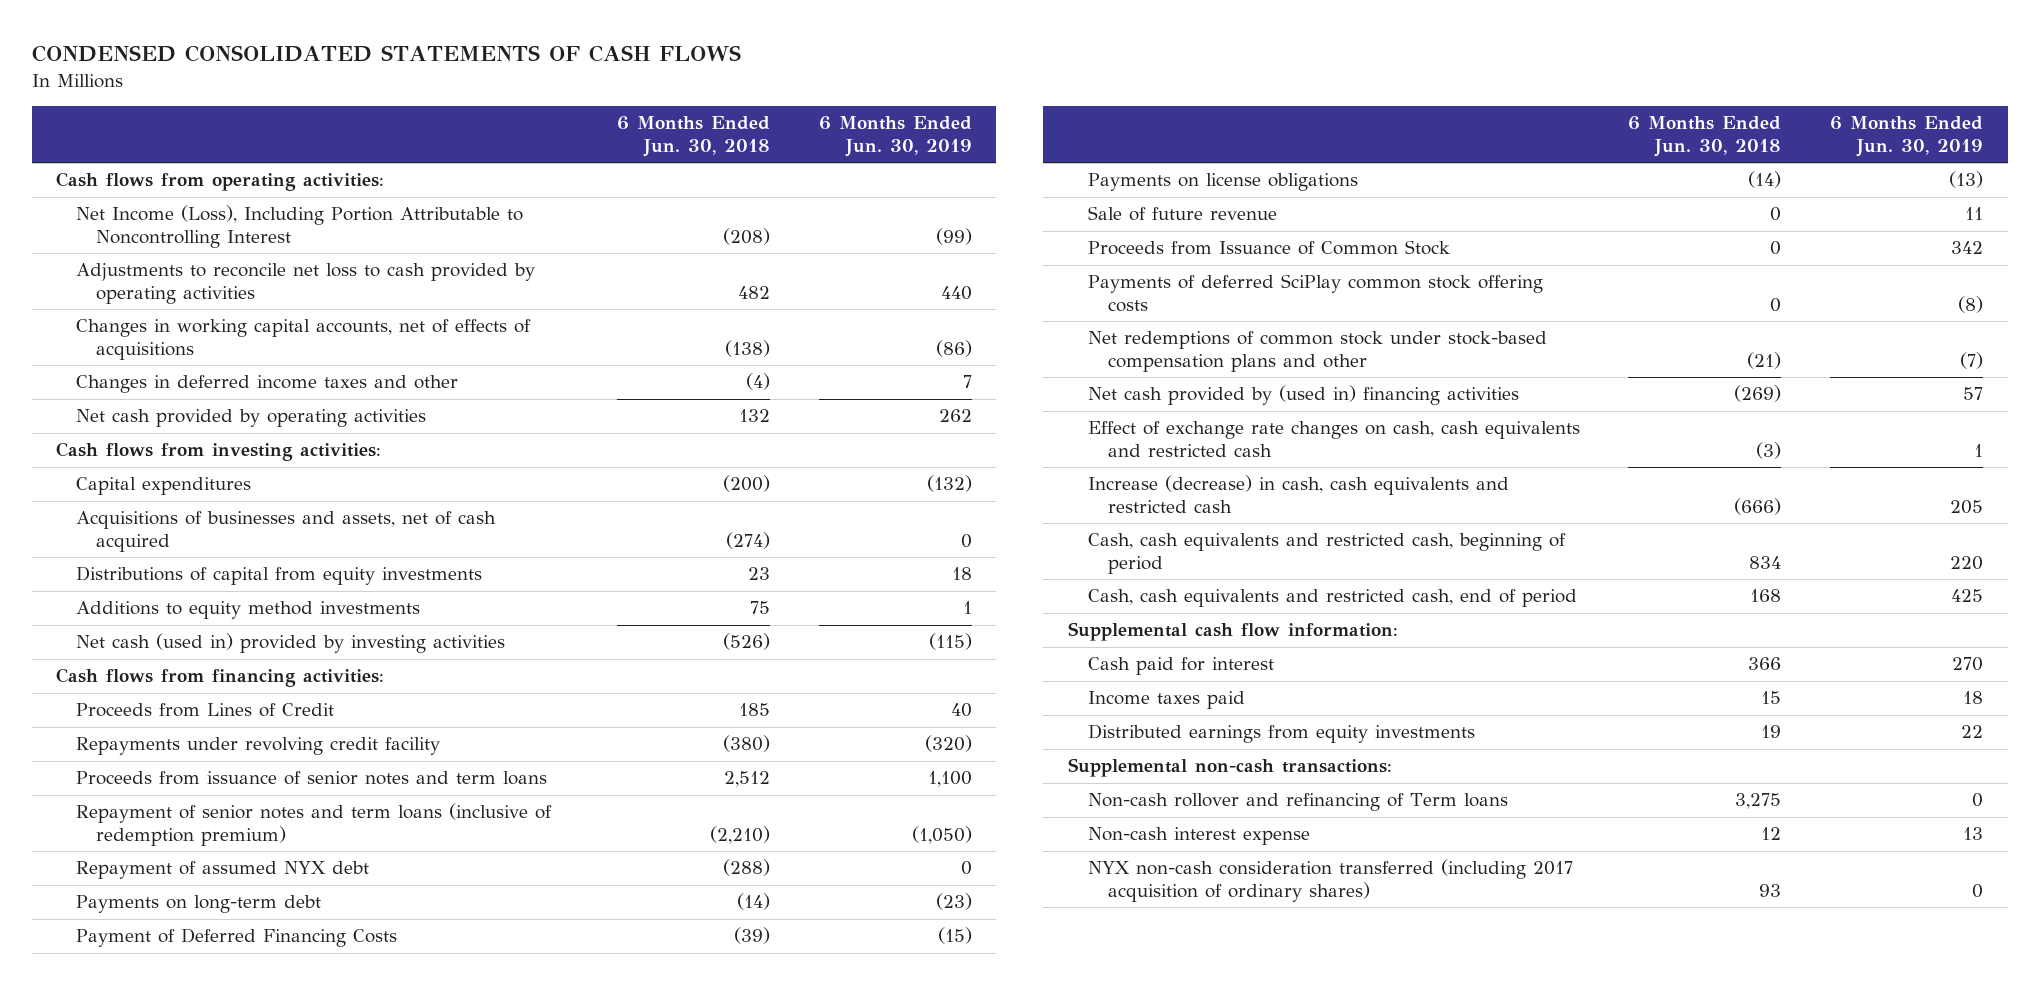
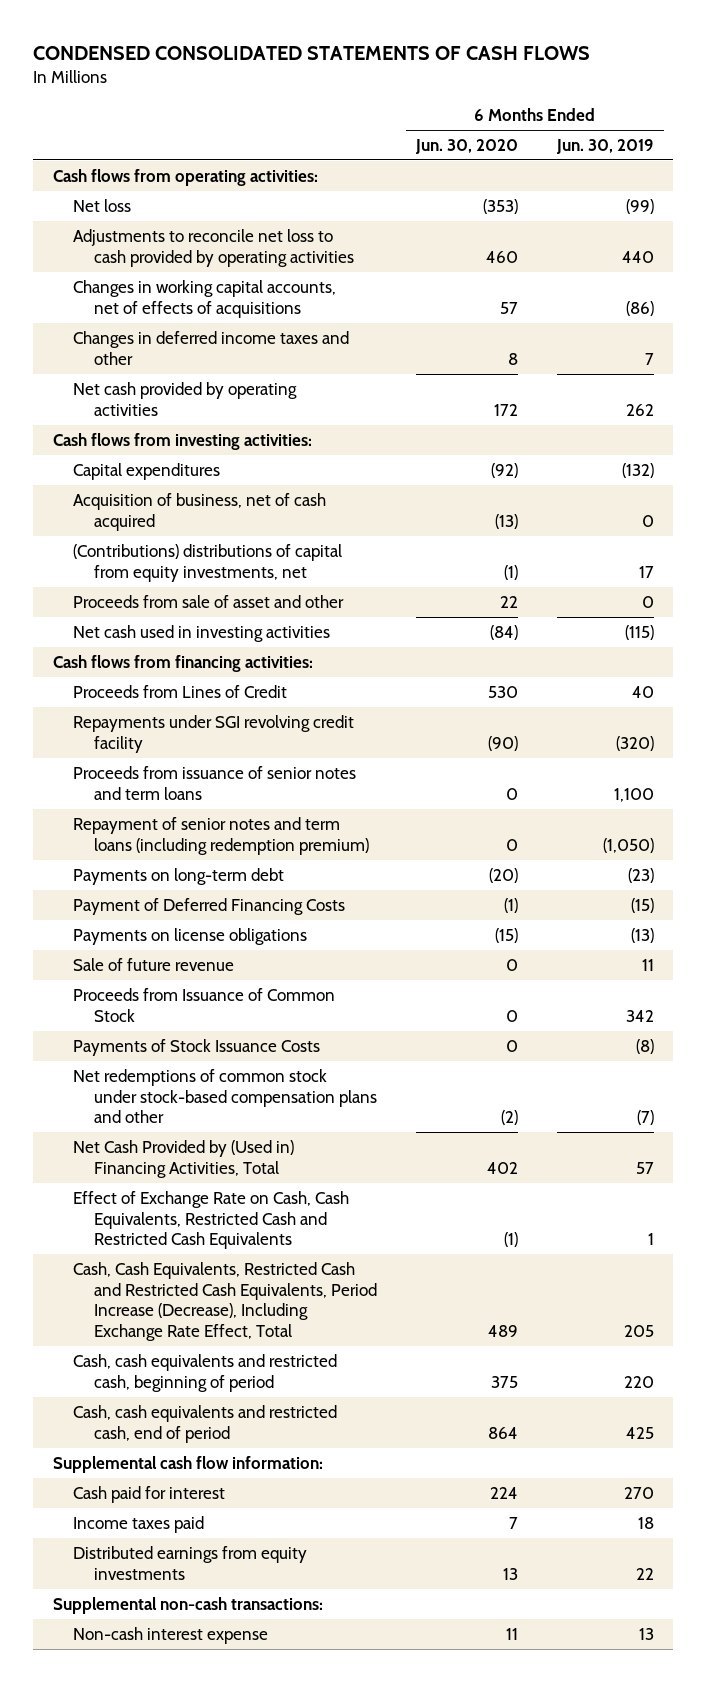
[616,116,770,158] 6 Months Ended Jun. 30, 2018 -> none
none -> [414,139,518,155] Jun. 30, 2020
[76,205,524,249] Net Income (Loss), Including Portion Attributable to Noncontrolling Interest -> [73,198,132,212] Net loss
[76,601,421,620] Additions to equity method investments -> none
[76,511,497,553] Acquisitions of businesses and assets, net of cash acquired -> [73,492,327,531] Acquisition of business, net of cash acquired
[76,566,483,586] Distributions of capital from equity investments -> [73,543,343,582] (Contributions) distributions of capital from equity investments, net
[951,567,972,581] 18 -> [638,565,654,578] 17
none -> [73,594,345,608] Proceeds from sale of asset and other
[76,633,506,654] Net cash (used in) provided by investing activities -> [73,624,331,642] Net cash used in investing activities
[76,737,441,756] Repayments under revolving credit facility -> [73,714,355,753] Repayments under SGI revolving credit facility
[76,861,370,880] Repayment of assumed NYX debt -> none
[76,803,553,847] Repayment of senior notes and term loans (inclusive of redemption premium) -> [73,816,369,855] Repayment of senior notes and term loans (including redemption premium)
[1087,274,1543,313] Payments of deferred SciPlay common stock offering costs -> [73,1038,321,1056] Payments of Stock Issuance Costs
[1087,385,1519,406] Net cash provided by (used in) financing activities -> [73,1139,295,1178] Net Cash Provided by (Used in) Financing Activities, Total
[1087,421,1580,458] Effect of exchange rate changes on cash, cash equivalents and restricted cash -> [73,1190,350,1250] Effect of Exchange Rate on Cash, Cash Equivalents, Restricted Cash and Restricted Cash Equivalents
[1087,475,1509,514] Increase (decrease) in cash, cash equivalents and restricted cash -> [73,1261,377,1342] Cash, Cash Equivalents, Restricted Cash and Restricted Cash Equivalents, Period Increase (Decrease), Including Exchange Rate Effect, Total
[1087,793,1508,812] Non-cash rollover and refinancing of Term loans -> none
[1087,859,1573,903] NYX non-cash consideration transferred (including 2017 acquisition of ordinary shares) -> none

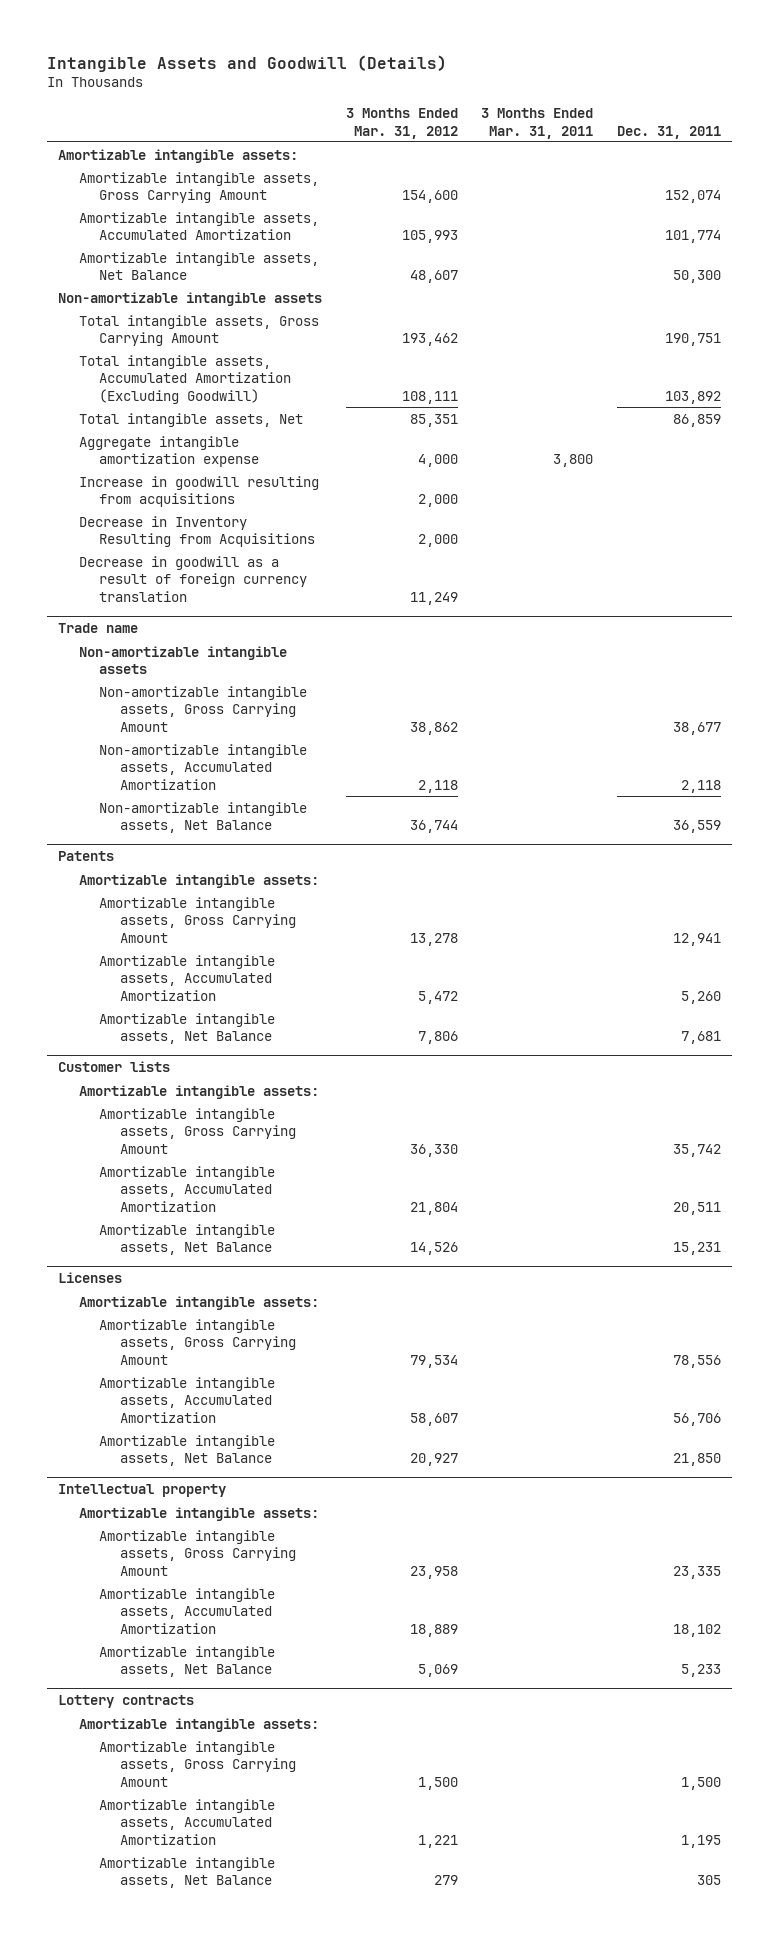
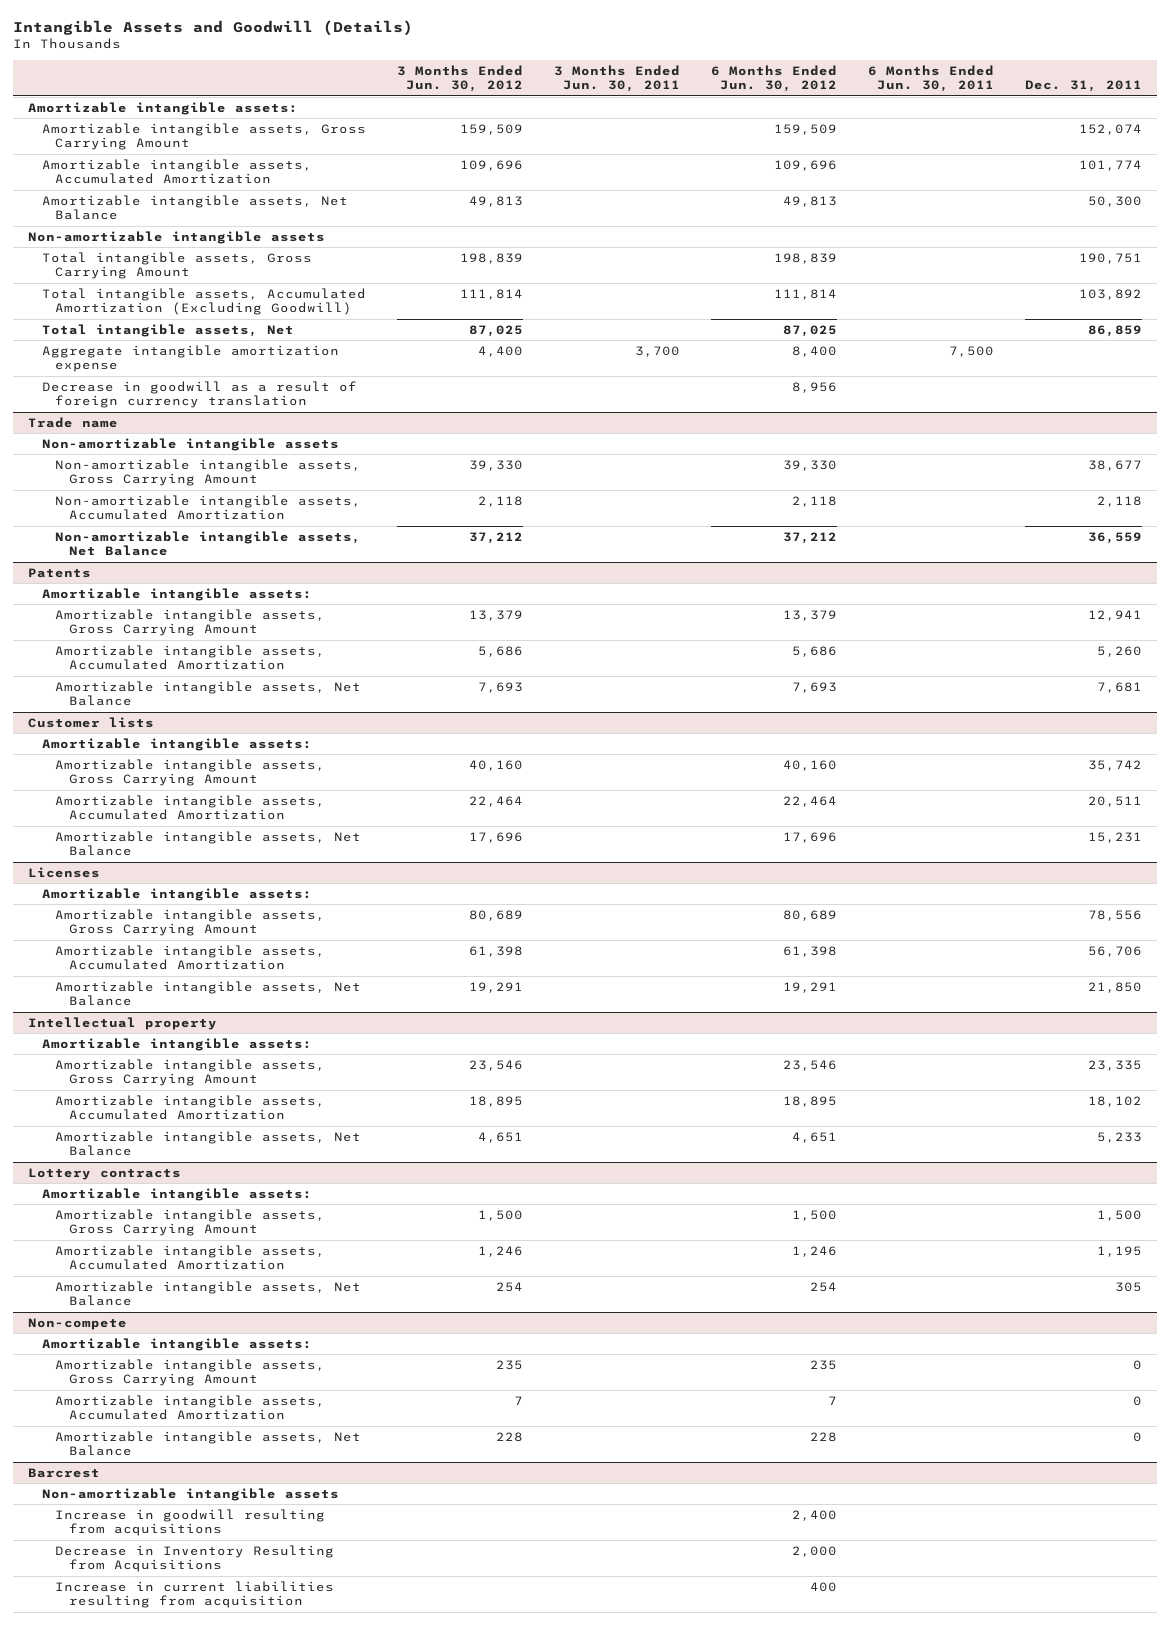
[345,108,458,139] 3 Months Ended Mar. 31, 2012 -> none
[481,108,594,139] 3 Months Ended Mar. 31, 2011 -> none
none -> [396,64,523,93] 3 Months Ended Jun. 30, 2012
none -> [553,64,680,93] 3 Months Ended Jun. 30, 2011
none -> [710,64,837,93] 6 Months Ended Jun. 30, 2012
none -> [867,64,994,93] 6 Months Ended Jun. 30, 2011
[78,475,319,508] Increase in goodwill resulting from acquisitions -> none
[78,515,316,548] Decrease in Inventory Resulting from Acquisitions -> none
none -> [28,1317,128,1330] Non-compete
none -> [41,1337,312,1351] Amortizable intangible assets:
none -> [55,1358,326,1387] Amortizable intangible assets, Gross Carrying Amount
none -> [55,1394,326,1421] Amortizable intangible assets, Accumulated Amortization
none -> [55,1430,362,1457] Amortizable intangible assets, Net Balance
none -> [28,1467,101,1478] Barcrest
none -> [41,1487,339,1501] Non-amortizable intangible assets
none -> [55,1508,326,1537] Increase in goodwill resulting from acquisitions
none -> [55,1544,335,1573] Decrease in Inventory Resulting from Acquisitions
none -> [55,1580,335,1609] Increase in current liabilities resulting from acquisition

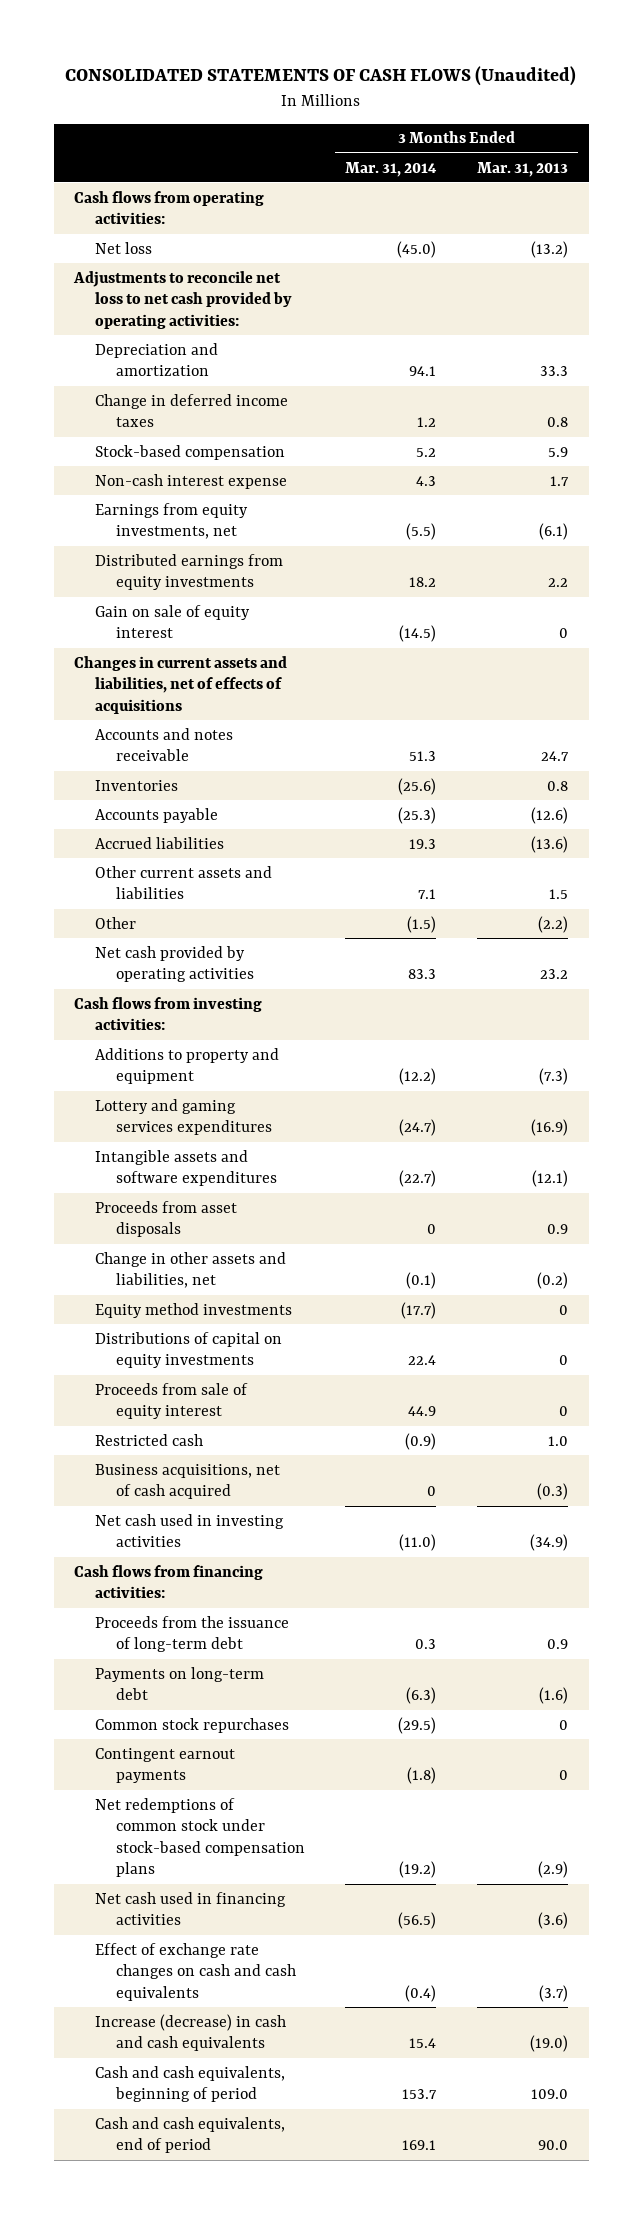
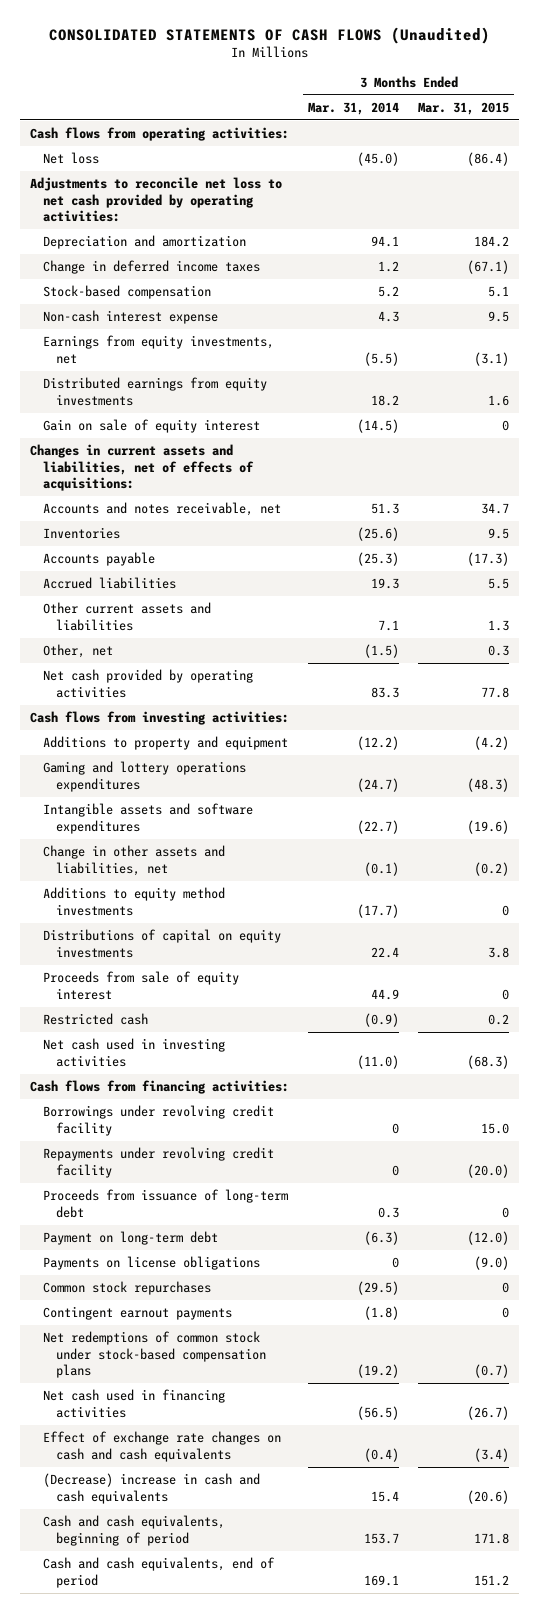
[477,161,569,177] Mar. 31, 2013 -> none
none -> [418,101,510,115] Mar. 31, 2015
[73,655,287,714] Changes in current assets and liabilities, net of effects of acquisitions -> [29,443,254,492] Changes in current assets and liabilities, net of effects of acquisitions:
[94,727,233,762] Accounts and notes receivable -> [42,501,281,516] Accounts and notes receivable, net
[94,916,136,929] Other -> [42,643,113,658] Other, net
[94,1098,272,1136] Lottery and gaming services expenditures -> [42,760,246,792] Gaming and lottery operations expenditures
[94,1200,237,1238] Proceeds from asset disposals -> none
[94,1302,292,1318] Equity method investments -> [42,886,225,916] Additions to equity method investments
[94,1463,280,1500] Business acquisitions, net of cash acquired -> none
none -> [42,1104,274,1136] Borrowings under revolving credit facility
none -> [42,1146,274,1178] Repayments under revolving credit facility
[94,1615,289,1653] Proceeds from the issuance of long-term debt -> [42,1188,288,1218] Proceeds from issuance of long-term debt
[94,1666,264,1701] Payments on long-term debt -> [42,1230,218,1245] Payment on long-term debt
none -> [42,1255,260,1270] Payments on license obligations
[94,2013,286,2052] Increase (decrease) in cash and cash equivalents -> [42,1472,260,1504] (Decrease) increase in cash and cash equivalents

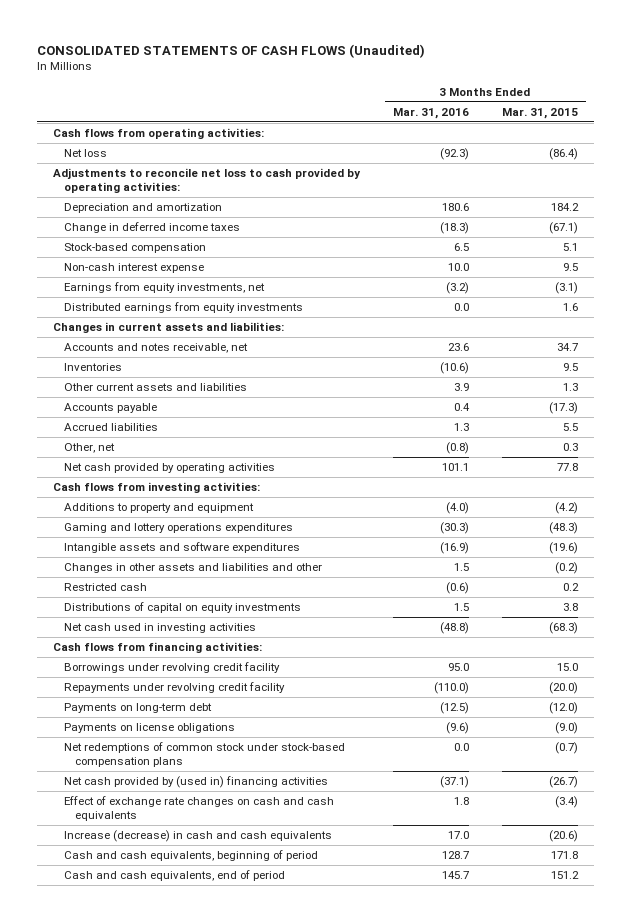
[308,101,400,115] Mar. 31, 2014 -> none
none -> [393,107,470,119] Mar. 31, 2016
[29,176,282,223] Adjustments to reconcile net loss to net cash provided by operating activities: -> [53,168,362,193] Adjustments to reconcile net loss to cash provided by operating activities:
[42,418,260,433] Gain on sale of equity interest -> none
[29,443,254,492] Changes in current assets and liabilities, net of effects of acquisitions: -> [53,322,285,334] Changes in current assets and liabilities:
[42,601,211,631] Other current assets and liabilities -> [64,383,248,392] Other current assets and liabilities
[42,886,225,916] Additions to equity method investments -> none
[42,970,239,1000] Proceeds from sale of equity interest -> none
[42,844,225,876] Change in other assets and liabilities, net -> [64,563,323,574] Changes in other assets and liabilities and other
[42,928,281,958] Distributions of capital on equity investments -> [64,602,302,614] Distributions of capital on equity investments
[42,1188,288,1218] Proceeds from issuance of long-term debt -> none
[42,1230,218,1245] Payment on long-term debt -> [64,703,213,714] Payments on long-term debt
[42,1280,211,1295] Common stock repurchases -> none
[42,1305,232,1320] Contingent earnout payments -> none
[42,1388,225,1418] Net cash used in financing activities -> [64,776,329,789] Net cash provided by (used in) financing activities
[42,1472,260,1504] (Decrease) increase in cash and cash equivalents -> [64,830,333,843] Increase (decrease) in cash and cash equivalents

